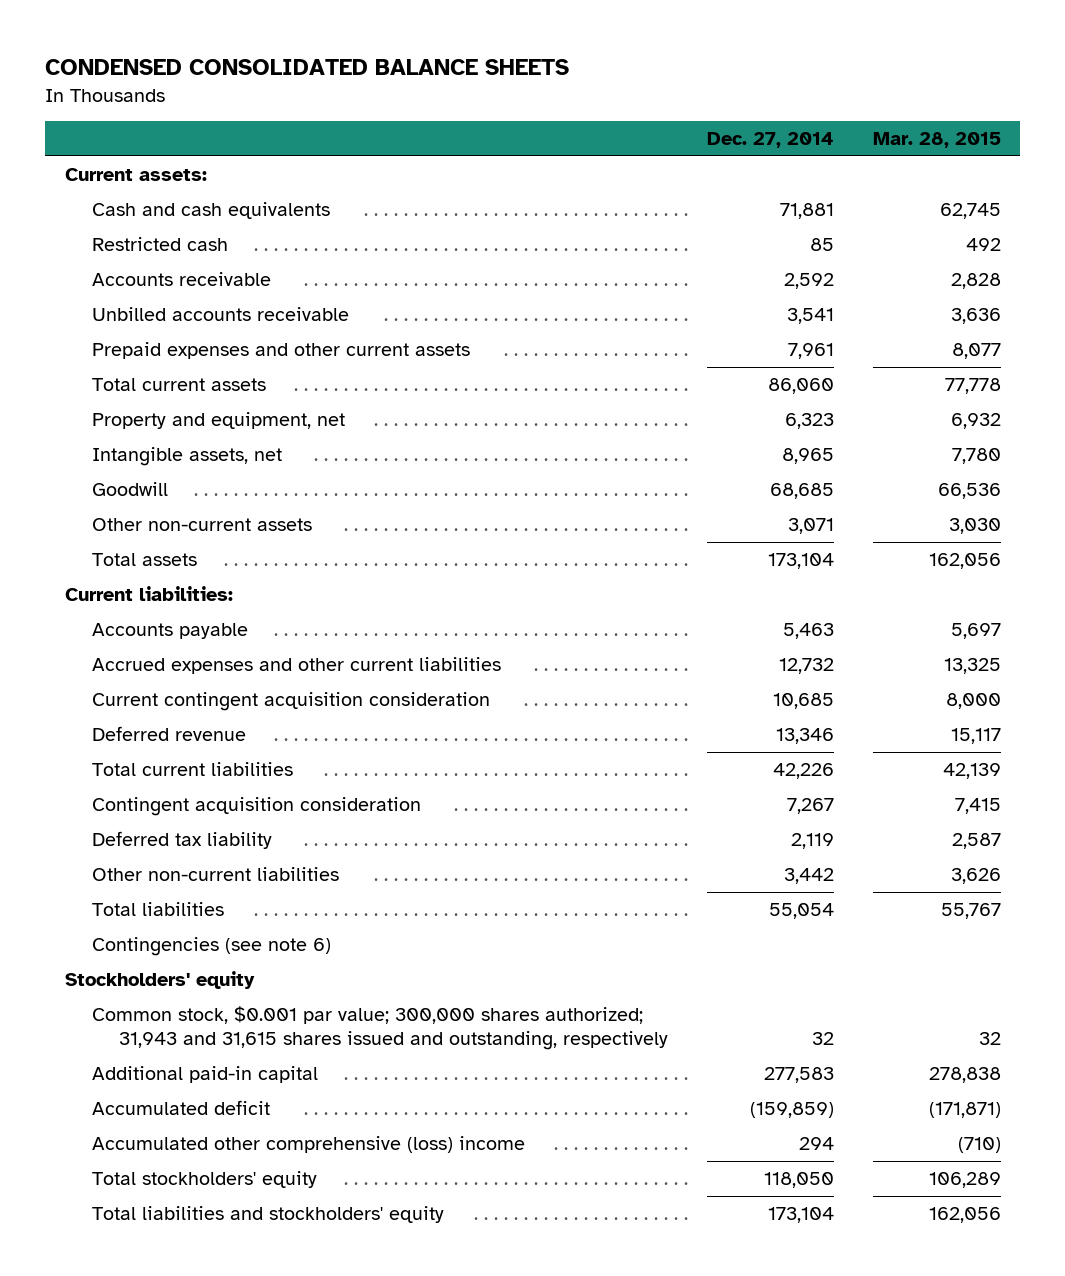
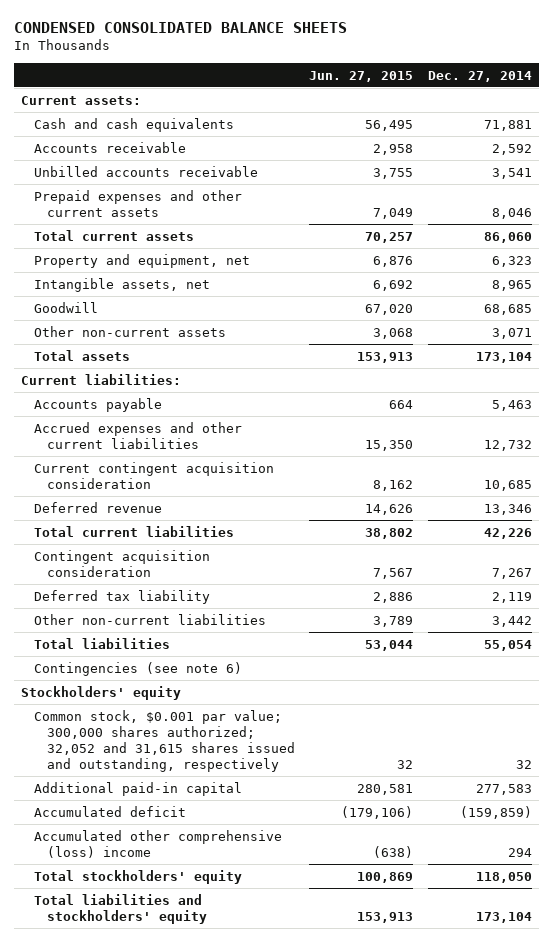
[872,132,1001,149] Mar. 28, 2015 -> none
none -> [309,70,414,82] Jun. 27, 2015
[91,237,228,252] Restricted cash -> none
[787,343,834,360] 7,961 -> [491,207,532,219] 8,046
[91,1006,669,1051] Common stock, $0.001 par value; 300,000 shares authorized; 31,943 and 31,615 shares issued and outstanding, respectively -> [33,709,295,772] Common stock, $0.001 par value; 300,000 shares authorized; 32,052 and 31,615 shares issued and outstanding, respectively

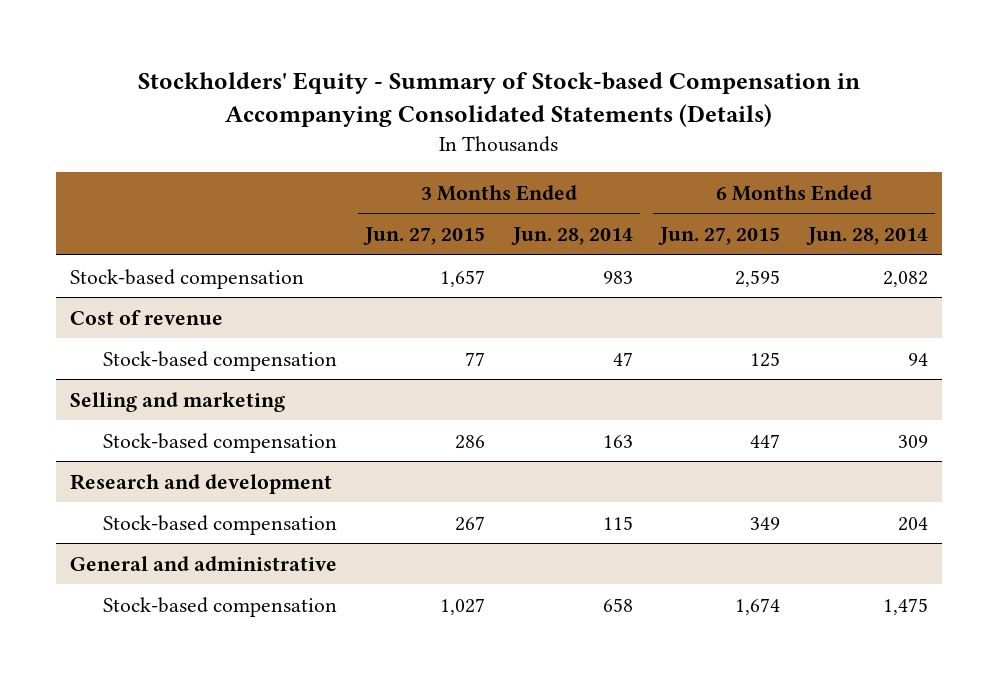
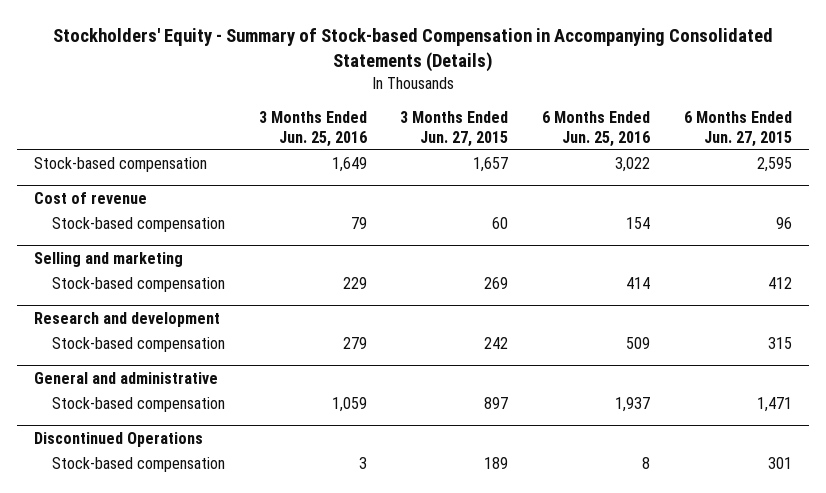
[510,226,633,245] Jun. 28, 2014 -> none
[806,226,929,245] Jun. 28, 2014 -> none
none -> [258,111,367,147] 3 Months Ended Jun. 25, 2016
none -> [542,111,651,147] 6 Months Ended Jun. 25, 2016
[464,351,485,366] 77 -> [492,217,509,230] 60
[750,351,781,367] 125 -> [776,217,793,230] 96
[454,434,485,449] 286 -> [484,277,509,290] 269
[750,433,781,448] 447 -> [768,277,793,290] 412
[454,515,485,531] 267 -> [484,337,509,350] 242
[750,516,781,530] 349 -> [768,337,793,350] 315
[439,597,485,615] 1,027 -> [484,397,509,410] 897
[735,597,781,615] 1,674 -> [757,397,793,413] 1,471
none -> [34,431,204,447] Discontinued Operations
none -> [51,457,225,473] Stock-based compensation

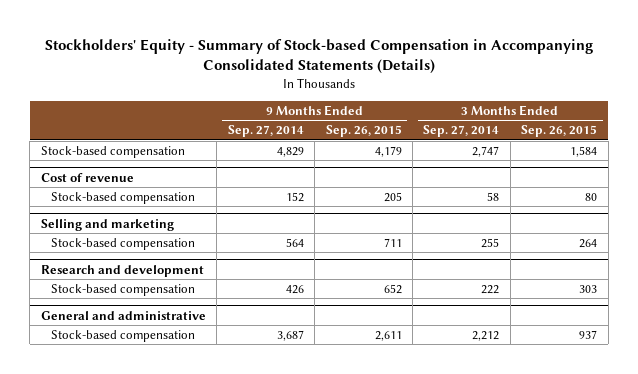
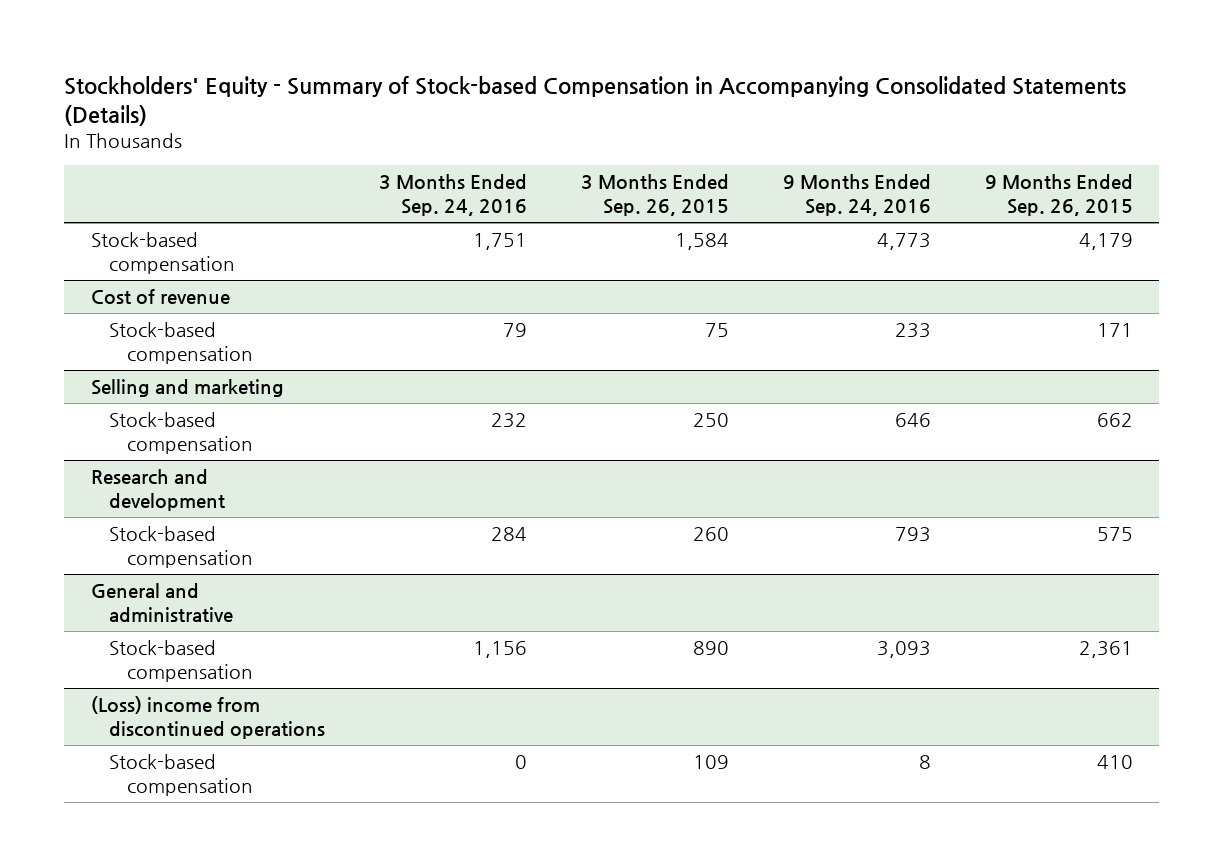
[227,125,304,138] Sep. 27, 2014 -> none
[423,125,500,138] Sep. 27, 2014 -> none
none -> [378,174,527,217] 3 Months Ended Sep. 24, 2016
none -> [782,174,931,217] 9 Months Ended Sep. 24, 2016
[383,191,402,202] 205 -> [1096,322,1133,337] 171
[585,192,598,201] 80 -> [704,322,729,337] 75
[383,237,402,247] 711 -> [1096,412,1133,427] 662
[579,238,598,248] 264 -> [692,412,729,427] 250
[383,283,402,294] 652 -> [1096,526,1133,541] 575
[579,284,598,293] 303 -> [692,526,729,541] 260
[374,330,402,341] 2,611 -> [1078,640,1133,658] 2,361
[579,329,598,339] 937 -> [692,640,729,655] 890
none -> [90,695,326,739] (Loss) income from discontinued operations
none -> [109,753,254,796] Stock-based compensation

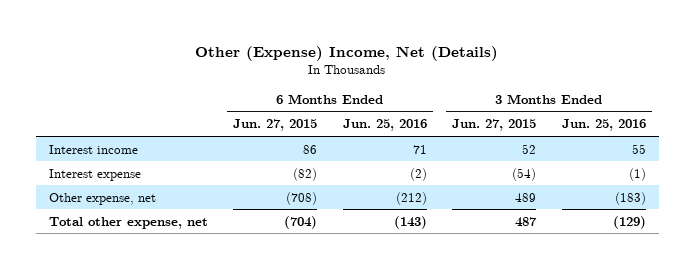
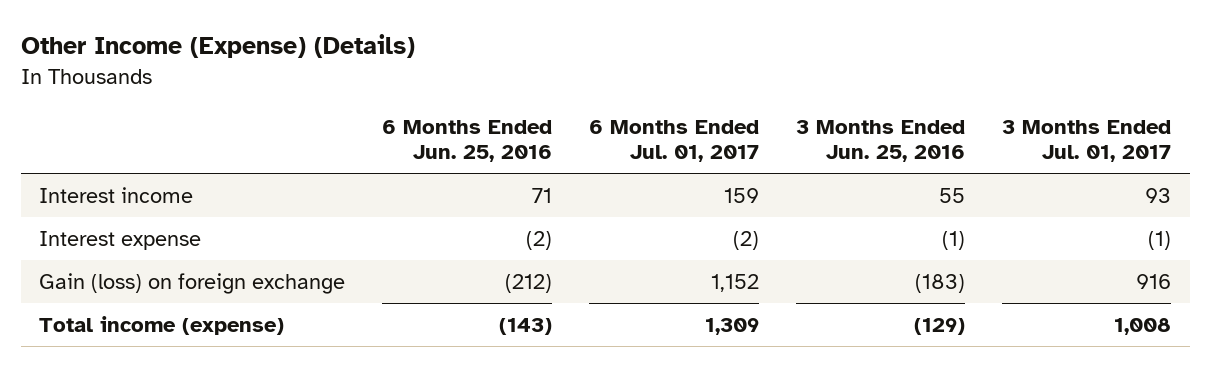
[195,45,499,61] Other (Expense) Income, Net (Details) -> [20,34,415,59] Other Income (Expense) (Details)
[233,119,318,132] Jun. 27, 2015 -> none
[452,119,537,132] Jun. 27, 2015 -> none
none -> [589,119,760,163] 6 Months Ended Jul. 01, 2017
none -> [1002,119,1172,163] 3 Months Ended Jul. 01, 2017
[48,192,156,205] Other expense, net -> [39,272,346,294] Gain (loss) on foreign exchange
[48,216,208,229] Total other expense, net -> [39,315,285,335] Total income (expense)

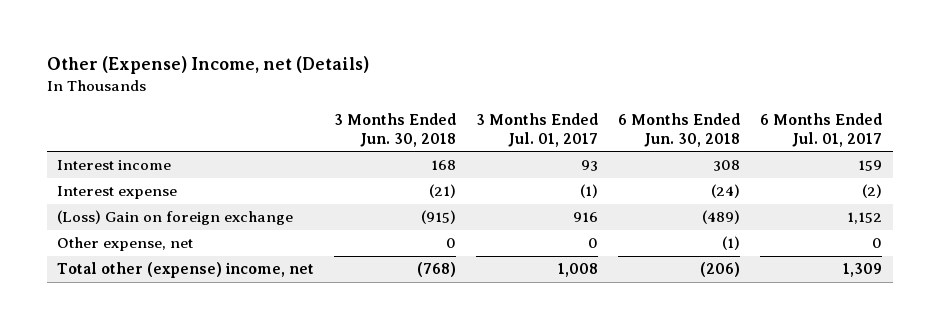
[20,34,415,59] Other Income (Expense) (Details) -> [46,56,369,75] Other (Expense) Income, net (Details)
[382,119,553,163] 6 Months Ended Jun. 25, 2016 -> none
[796,119,966,163] 3 Months Ended Jun. 25, 2016 -> none
none -> [333,112,456,147] 3 Months Ended Jun. 30, 2018
none -> [618,112,741,147] 6 Months Ended Jun. 30, 2018
[39,272,346,294] Gain (loss) on foreign exchange -> [56,210,293,226] (Loss) Gain on foreign exchange
none -> [56,237,193,252] Other expense, net
[39,315,285,335] Total income (expense) -> [56,262,314,279] Total other (expense) income, net

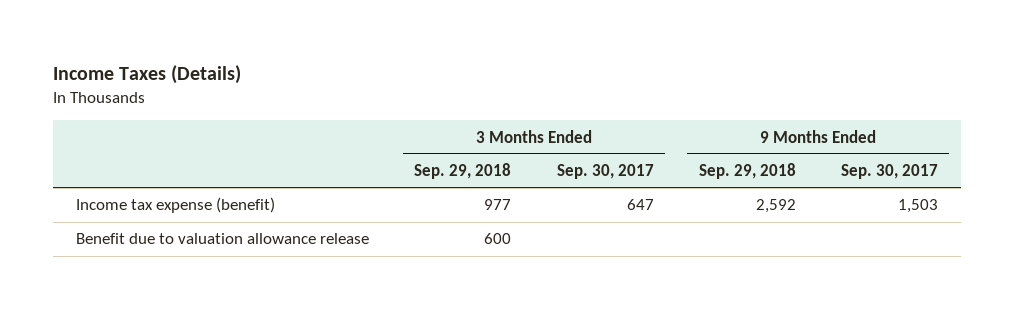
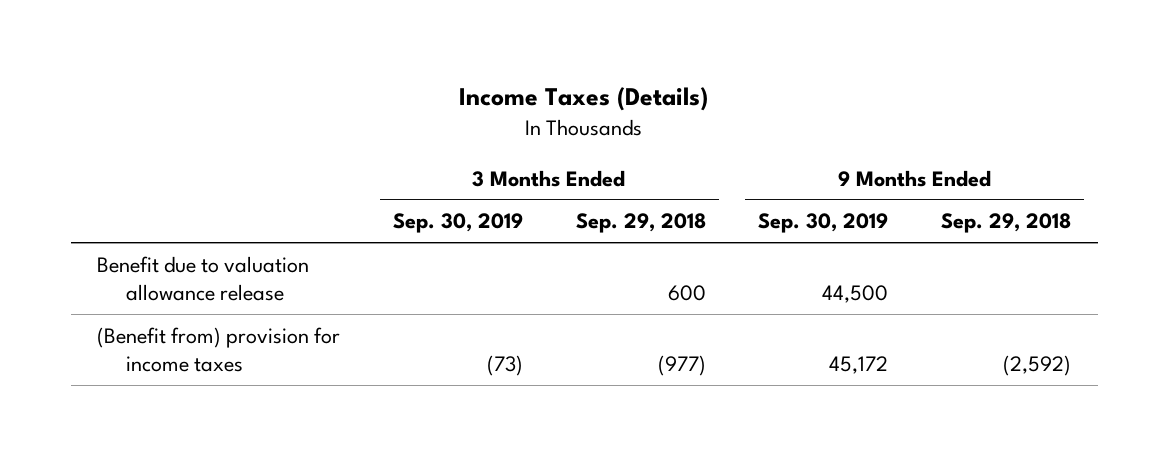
[556,164,654,180] Sep. 30, 2017 -> none
[840,164,938,180] Sep. 30, 2017 -> none
none -> [393,213,524,234] Sep. 30, 2019
none -> [758,213,889,234] Sep. 30, 2019
[76,197,276,214] Income tax expense (benefit) -> none
none -> [97,326,341,373] (Benefit from) provision for income taxes

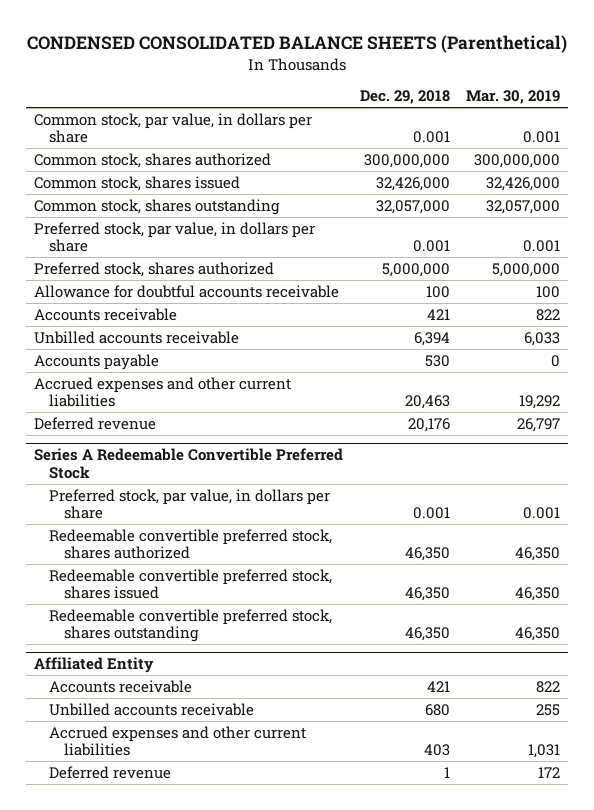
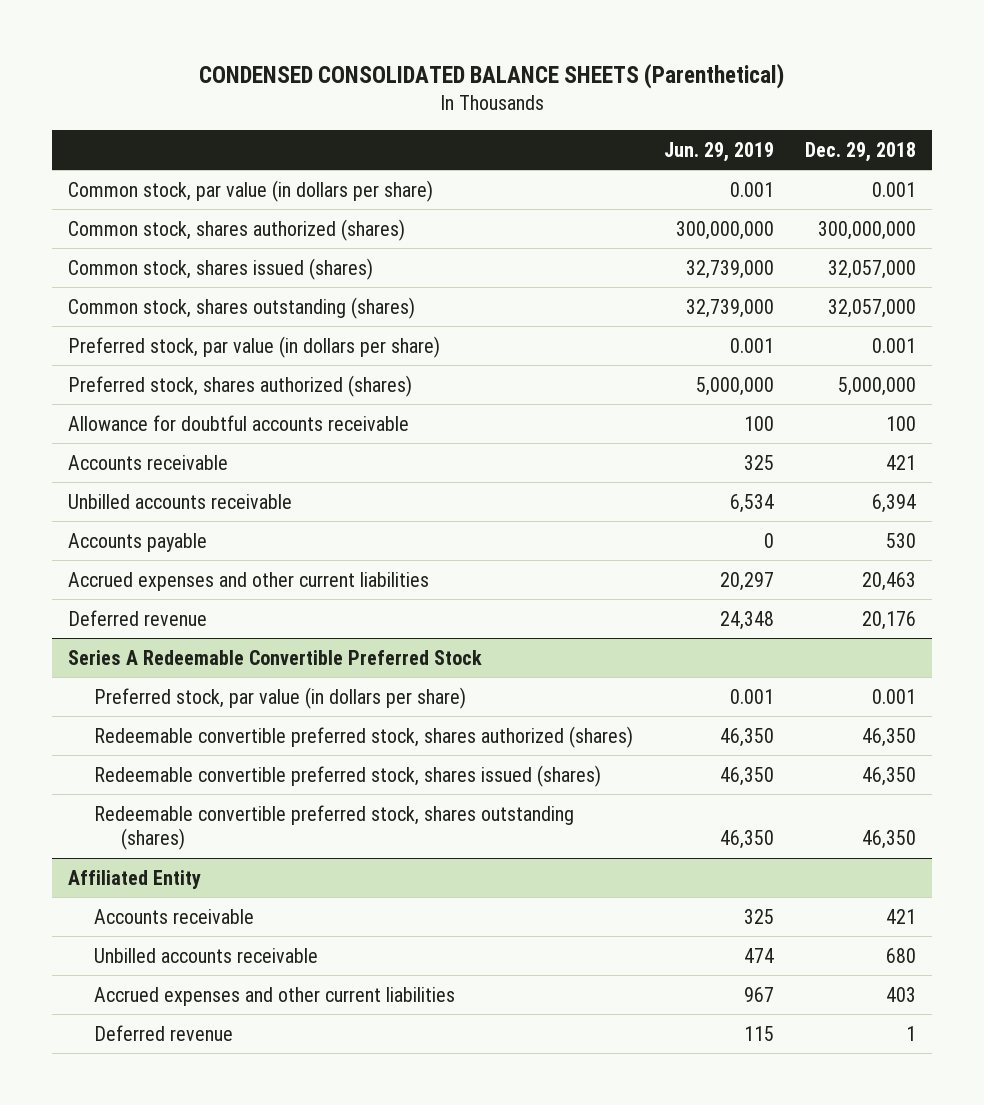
[465,90,560,105] Mar. 30, 2019 -> none
none -> [664,141,775,162] Jun. 29, 2019
[34,112,313,144] Common stock, par value, in dollars per share -> [67,179,433,202] Common stock, par value (in dollars per share)
[34,152,272,168] Common stock, shares authorized -> [67,218,405,241] Common stock, shares authorized (shares)
[34,175,241,191] Common stock, shares issued -> [67,257,373,280] Common stock, shares issued (shares)
[375,176,450,191] 32,426,000 -> [828,259,917,279] 32,057,000
[34,198,281,215] Common stock, shares outstanding -> [67,296,415,319] Common stock, shares outstanding (shares)
[34,221,316,253] Preferred stock, par value, in dollars per share -> [67,335,440,358] Preferred stock, par value (in dollars per share)
[34,261,275,277] Preferred stock, shares authorized -> [67,374,412,397] Preferred stock, shares authorized (shares)
[49,488,331,520] Preferred stock, par value, in dollars per share -> [94,686,467,709] Preferred stock, par value (in dollars per share)
[49,528,333,560] Redeemable convertible preferred stock, shares authorized -> [94,725,634,748] Redeemable convertible preferred stock, shares authorized (shares)
[49,568,333,600] Redeemable convertible preferred stock, shares issued -> [94,764,602,787] Redeemable convertible preferred stock, shares issued (shares)
[49,608,333,643] Redeemable convertible preferred stock, shares outstanding -> [94,804,575,851] Redeemable convertible preferred stock, shares outstanding (shares)

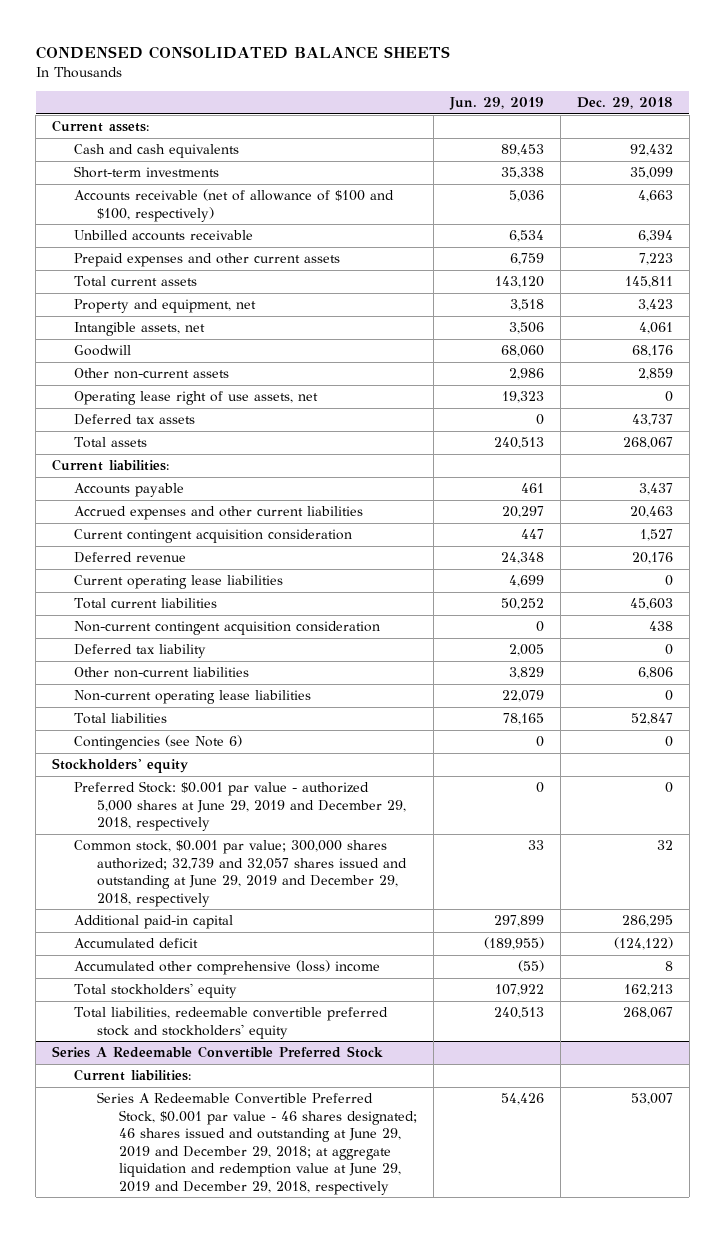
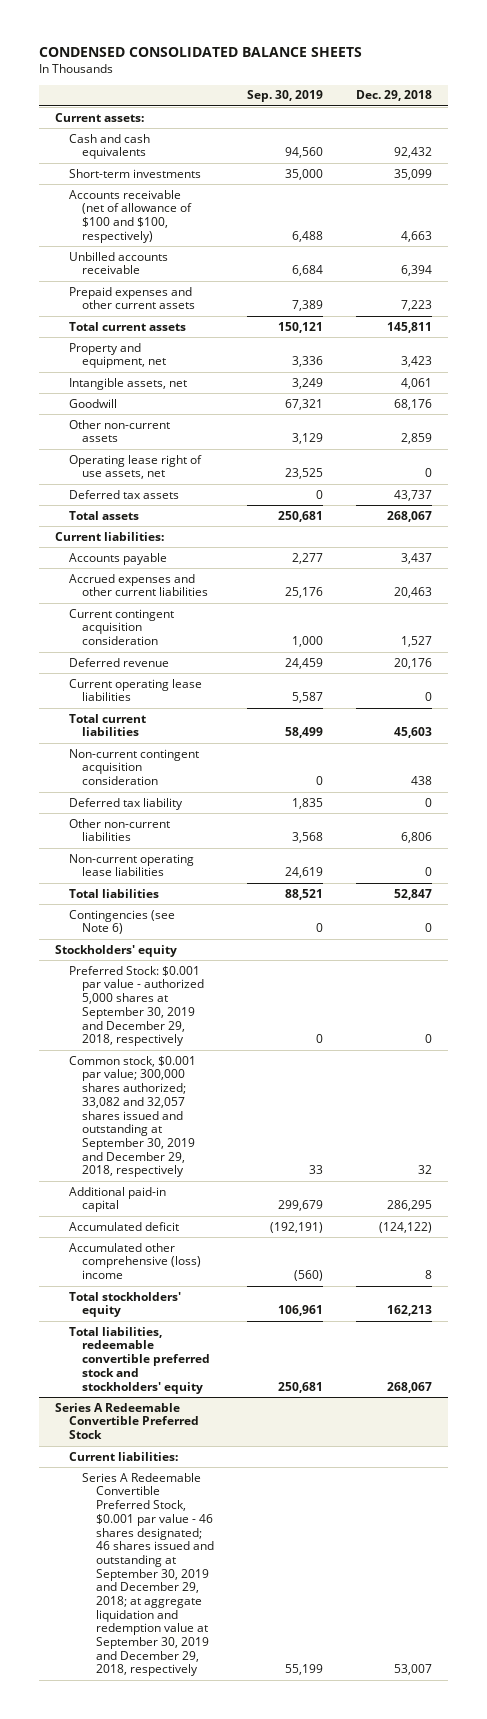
[448,97,544,111] Jun. 29, 2019 -> none
none -> [246,90,323,103] Sep. 30, 2019
[74,781,406,832] Preferred Stock: $0.001 par value - authorized 5,000 shares at June 29, 2019 and December 29, 2018, respectively -> [68,965,205,1047] Preferred Stock: $0.001 par value - authorized 5,000 shares at September 30, 2019 and December 29, 2018, respectively
[74,840,407,907] Common stock, $0.001 par value; 300,000 shares authorized; 32,739 and 32,057 shares issued and outstanding at June 29, 2019 and December 29, 2018, respectively -> [68,1055,196,1178] Common stock, $0.001 par value; 300,000 shares authorized; 33,082 and 32,057 shares issued and outstanding at September 30, 2019 and December 29, 2018, respectively
[96,1092,417,1195] Series A Redeemable Convertible Preferred Stock, $0.001 par value - 46 shares designated; 46 shares issued and outstanding at June 29, 2019 and December 29, 2018; at aggregate liquidation and redemption value at June 29, 2019 and December 29, 2018, respectively -> [82,1472,214,1677] Series A Redeemable Convertible Preferred Stock, $0.001 par value - 46 shares designated; 46 shares issued and outstanding at September 30, 2019 and December 29, 2018; at aggregate liquidation and redemption value at September 30, 2019 and December 29, 2018, respectively

